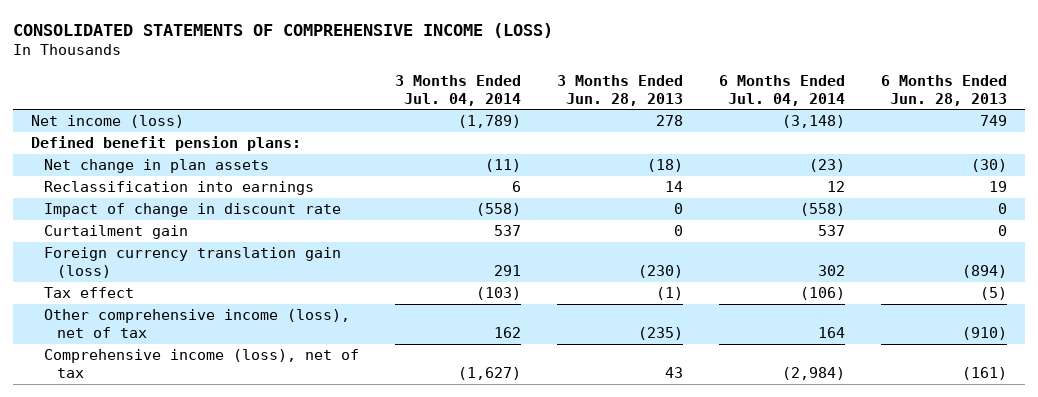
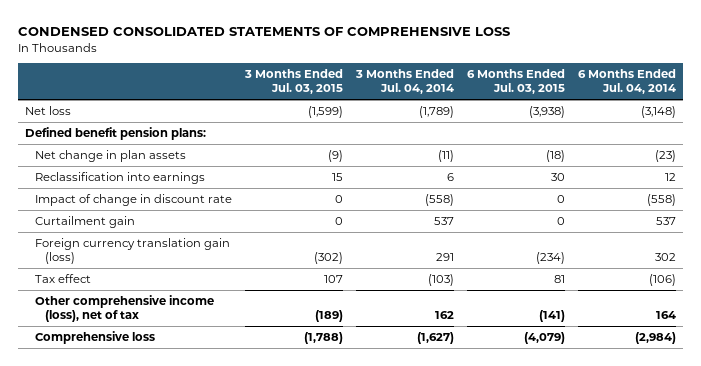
[13,22,554,38] CONSOLIDATED STATEMENTS OF COMPREHENSIVE INCOME (LOSS) -> [18,27,511,37] CONDENSED CONSOLIDATED STATEMENTS OF COMPREHENSIVE LOSS
[557,74,684,106] 3 Months Ended Jun. 28, 2013 -> none
[881,74,1008,106] 6 Months Ended Jun. 28, 2013 -> none
none -> [243,68,343,95] 3 Months Ended Jul. 03, 2015
none -> [467,68,566,95] 6 Months Ended Jul. 03, 2015
[31,115,185,129] Net income (loss) -> [24,105,71,115] Net loss
[44,349,360,379] Comprehensive income (loss), net of tax -> [34,330,155,344] Comprehensive loss

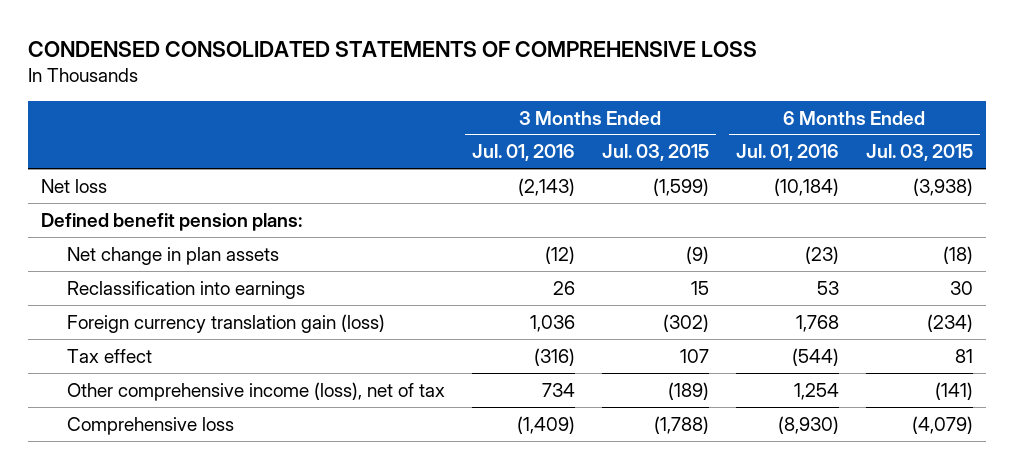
[355,68,455,95] 3 Months Ended Jul. 04, 2014 -> none
[578,68,677,95] 6 Months Ended Jul. 04, 2014 -> none
none -> [471,144,575,162] Jul. 01, 2016
none -> [735,144,839,162] Jul. 01, 2016
[34,193,232,206] Impact of change in discount rate -> none
[34,215,135,228] Curtailment gain -> none

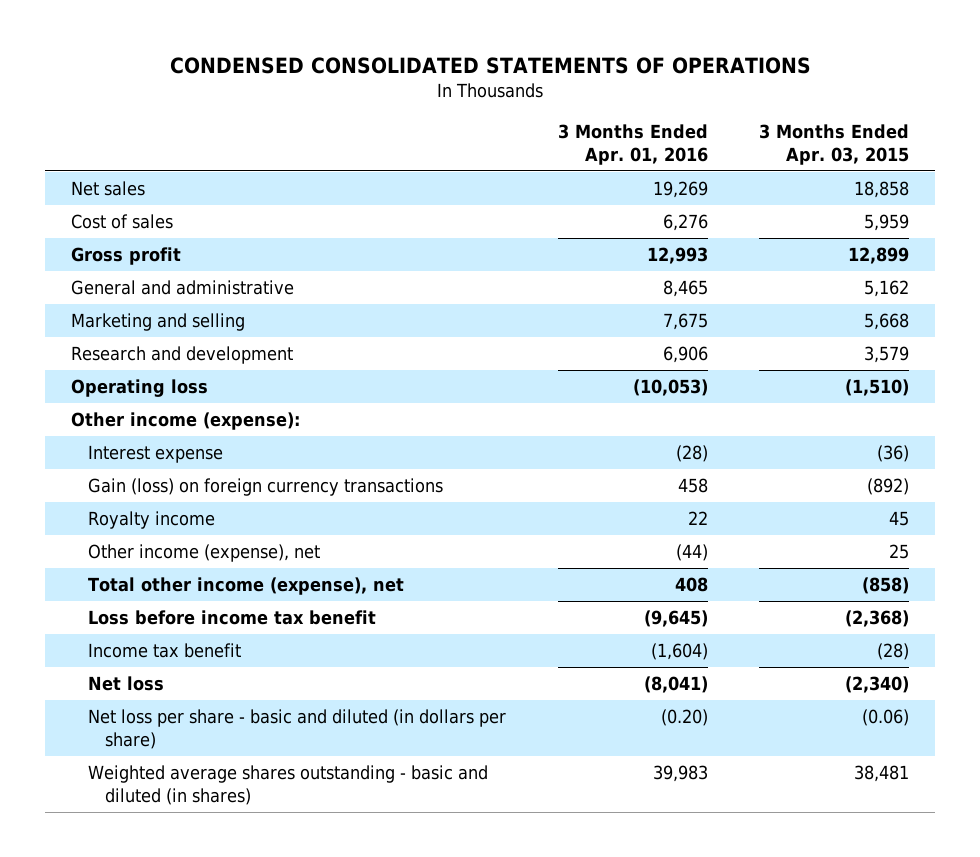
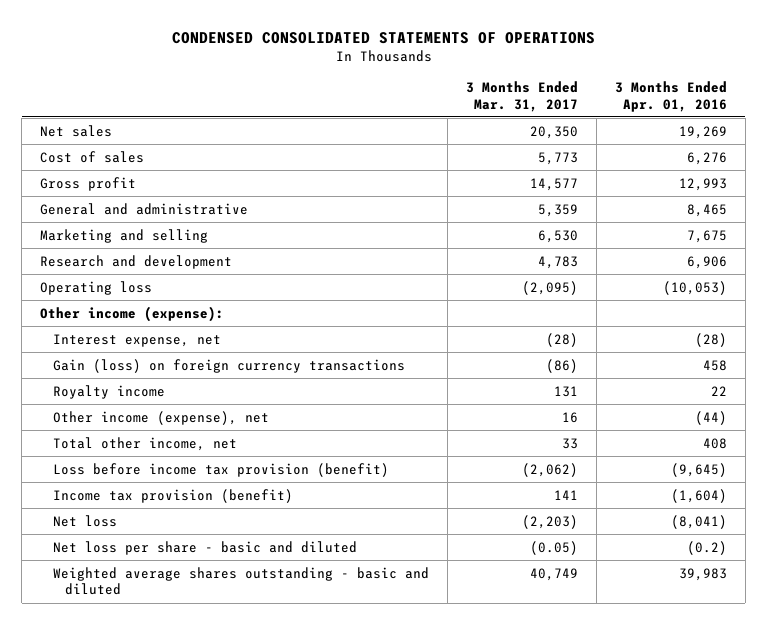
[759,124,910,165] 3 Months Ended Apr. 03, 2015 -> none
none -> [465,80,578,112] 3 Months Ended Mar. 31, 2017
[88,445,224,464] Interest expense -> [52,333,221,347] Interest expense, net
[88,577,405,596] Total other income (expense), net -> [52,436,237,451] Total other income, net
[88,610,377,626] Loss before income tax benefit -> [52,462,389,477] Loss before income tax provision (benefit)
[88,643,242,659] Income tax benefit -> [52,488,293,503] Income tax provision (benefit)
[88,709,507,749] Net loss per share - basic and diluted (in dollars per share) -> [52,540,357,555] Net loss per share - basic and diluted
[660,709,708,727] (0.20) -> [686,540,727,555] (0.2)
[88,765,489,805] Weighted average shares outstanding - basic and diluted (in shares) -> [52,566,429,596] Weighted average shares outstanding - basic and diluted

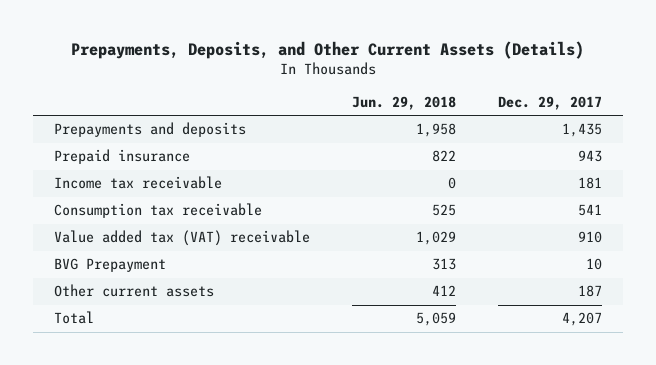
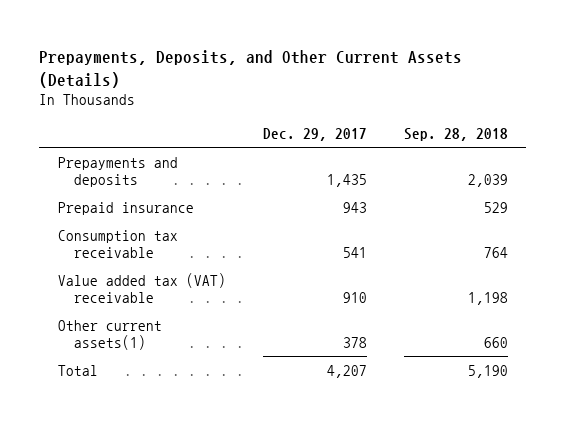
[352,96,457,111] Jun. 29, 2018 -> none
none -> [403,127,508,141] Sep. 28, 2018
[53,176,222,190] Income tax receivable -> none
[53,258,166,273] BVG Prepayment -> none
[53,284,214,298] Other current assets -> [57,319,162,350] Other current assets(1)
[578,285,603,298] 187 -> [342,336,367,348] 378

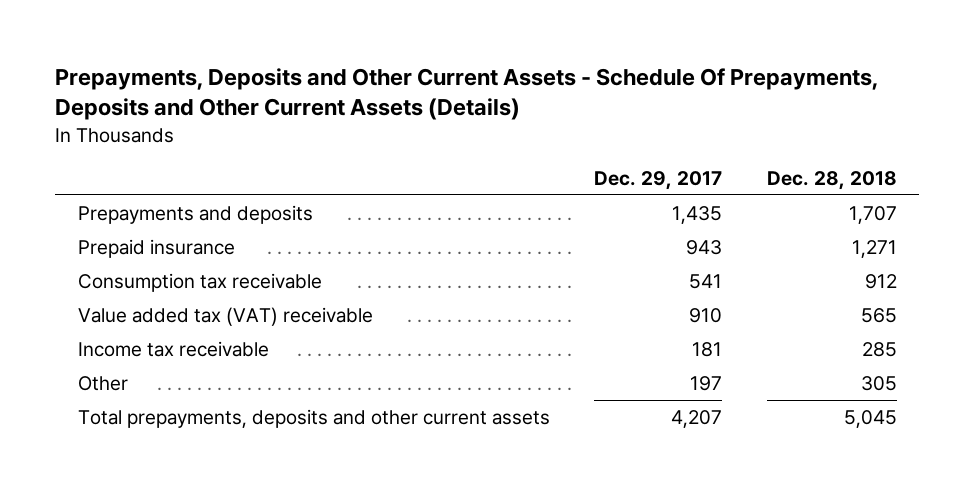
[39,49,463,88] Prepayments, Deposits, and Other Current Assets (Details) -> [55,68,879,121] Prepayments, Deposits and Other Current Assets - Schedule Of Prepayments, Deposits and Other Current Assets (Details)
[403,127,508,141] Sep. 28, 2018 -> none
none -> [766,170,897,190] Dec. 28, 2018
none -> [77,340,269,357] Income tax receivable
[57,319,162,350] Other current assets(1) -> [77,375,128,391] Other
[342,336,367,348] 378 -> [690,375,723,391] 197
[57,364,98,376] Total -> [77,408,550,428] Total prepayments, deposits and other current assets

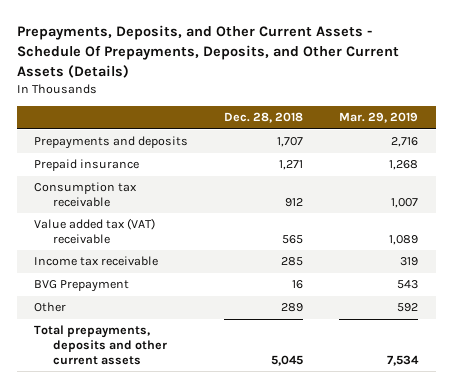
[55,68,879,121] Prepayments, Deposits and Other Current Assets - Schedule Of Prepayments, Deposits and Other Current Assets (Details) -> [16,25,399,79] Prepayments, Deposits, and Other Current Assets - Schedule Of Prepayments, Deposits, and Other Current Assets (Details)
[594,170,723,190] Dec. 29, 2017 -> none
none -> [338,112,418,124] Mar. 29, 2019
none -> [34,280,130,293] BVG Prepayment
[860,375,897,391] 305 -> [281,303,304,313] 289

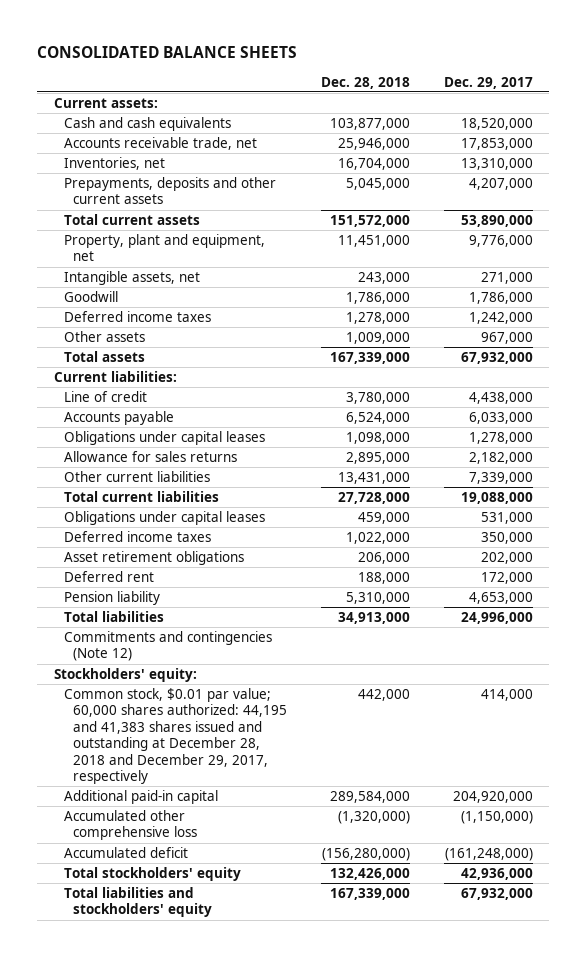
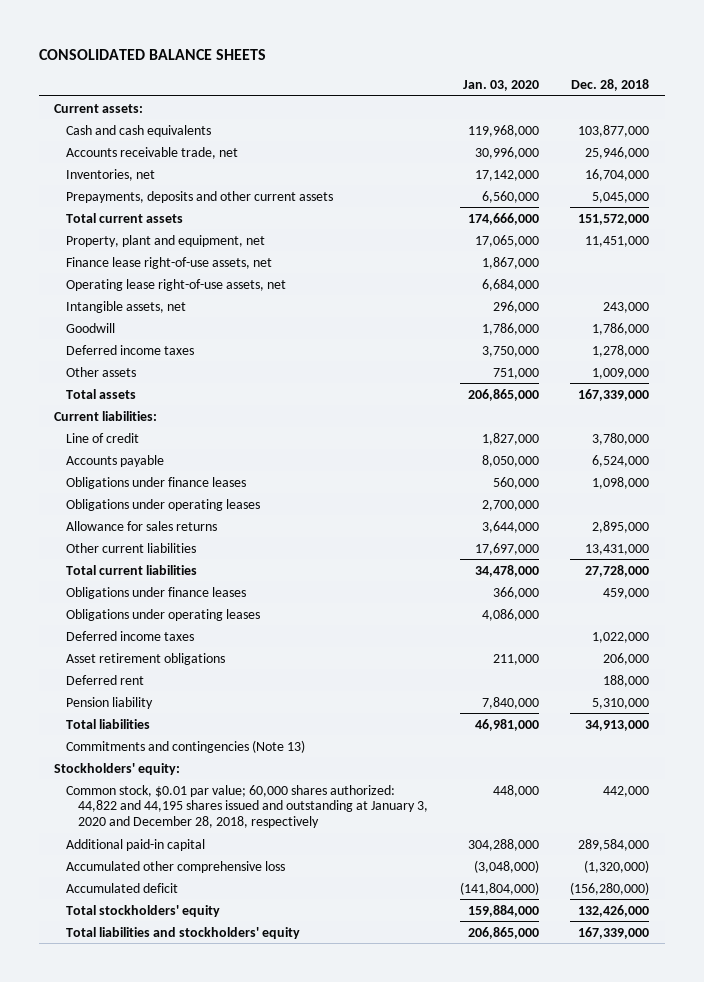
[443,76,533,89] Dec. 29, 2017 -> none
none -> [462,79,539,91] Jan. 03, 2020
none -> [66,256,273,269] Finance lease right-of-use assets, net
none -> [66,278,287,291] Operating lease right-of-use assets, net
[63,430,265,445] Obligations under capital leases -> [66,476,247,489] Obligations under finance leases
none -> [66,498,261,511] Obligations under operating leases
[63,510,265,525] Obligations under capital leases -> [66,586,247,599] Obligations under finance leases
none -> [66,608,261,621] Obligations under operating leases
[63,630,272,662] Commitments and contingencies (Note 12) -> [66,739,306,753] Commitments and contingencies (Note 13)
[63,687,288,785] Common stock, $0.01 par value; 60,000 shares authorized: 44,195 and 41,383 shares issued and outstanding at December 28, 2018 and December 29, 2017, respectively -> [66,784,429,828] Common stock, $0.01 par value; 60,000 shares authorized: 44,822 and 44,195 shares issued and outstanding at January 3, 2020 and December 28, 2018, respectively

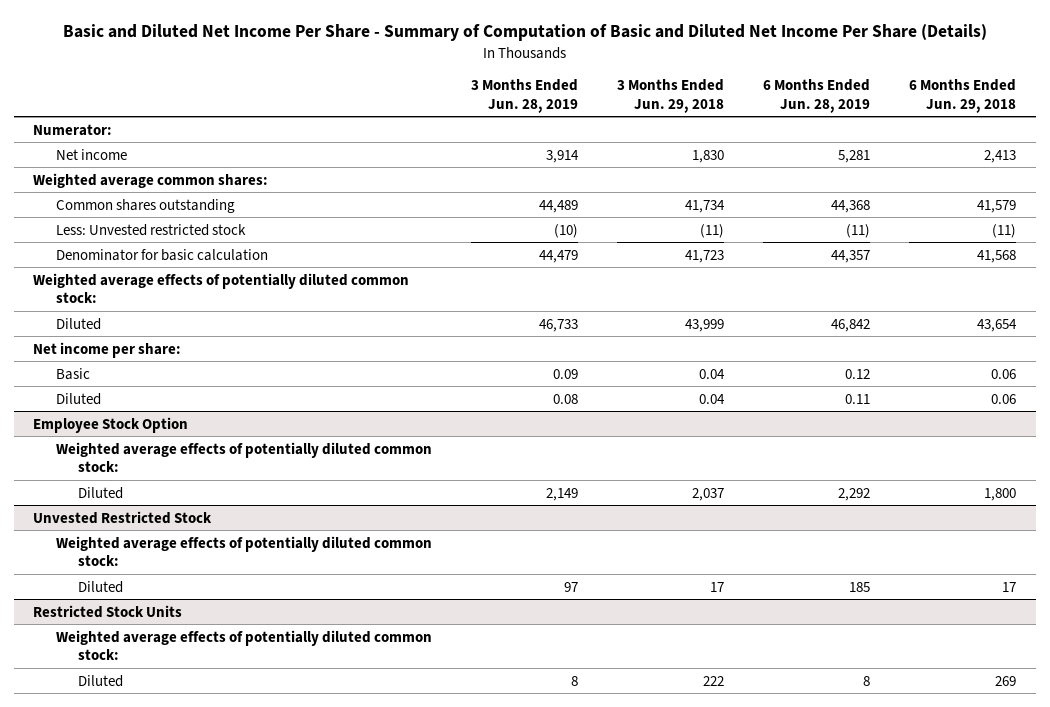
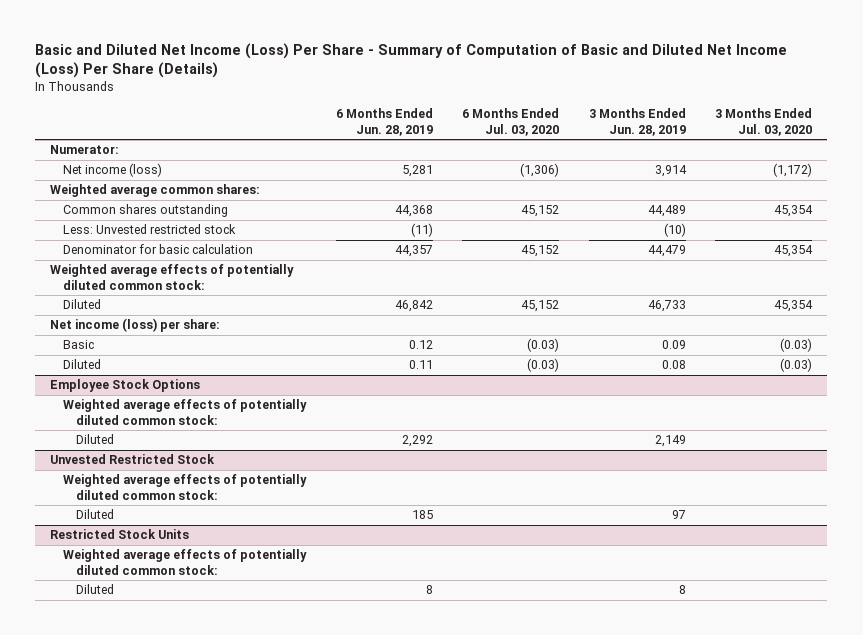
[62,24,987,42] Basic and Diluted Net Income Per Share - Summary of Computation of Basic and Diluted Net Income Per Share (Details) -> [35,42,788,79] Basic and Diluted Net Income (Loss) Per Share - Summary of Computation of Basic and Diluted Net Income (Loss) Per Share (Details)
[616,79,724,113] 3 Months Ended Jun. 29, 2018 -> none
[909,79,1017,113] 6 Months Ended Jun. 29, 2018 -> none
none -> [462,108,560,136] 6 Months Ended Jul. 03, 2020
none -> [715,108,813,136] 3 Months Ended Jul. 03, 2020
[55,148,127,160] Net income -> [63,163,163,178] Net income (loss)
[33,341,182,358] Net income per share: -> [50,318,221,333] Net income (loss) per share:
[33,416,189,433] Employee Stock Option -> [50,379,201,393] Employee Stock Options

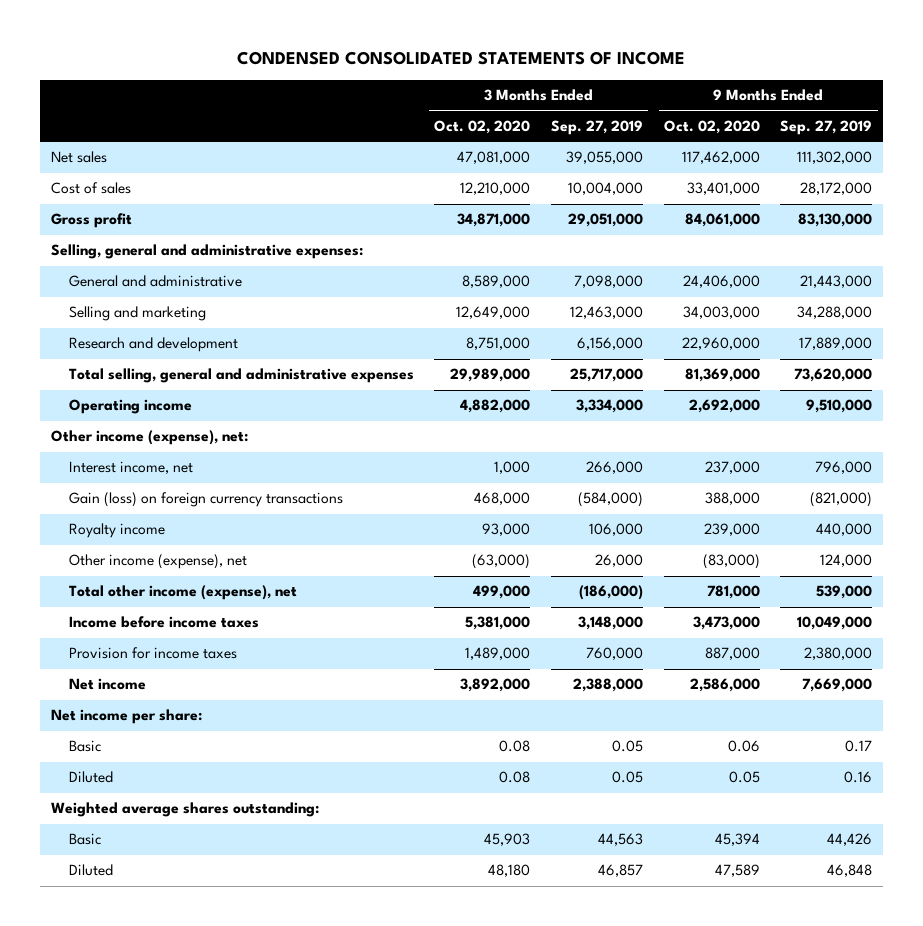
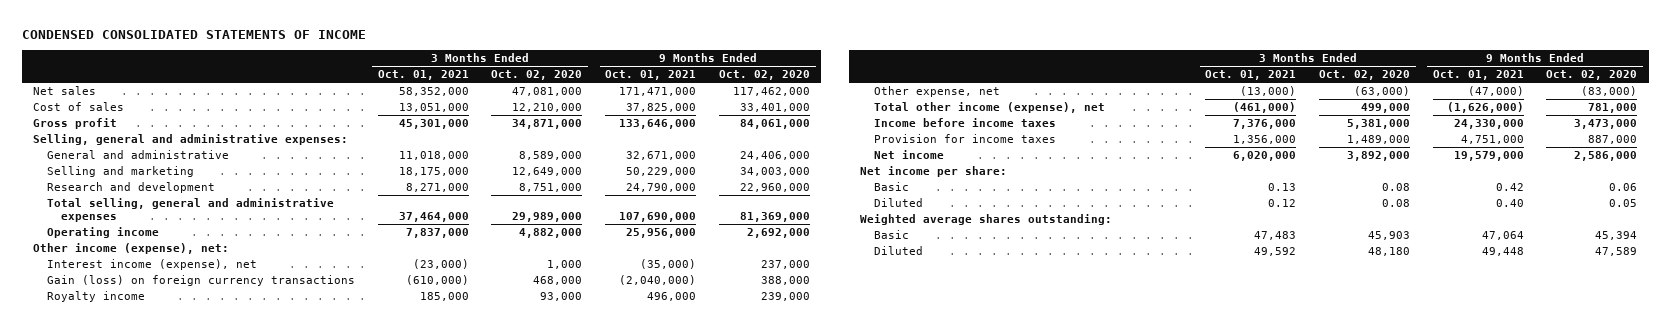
[551,119,644,135] Sep. 27, 2019 -> none
[780,119,873,135] Sep. 27, 2019 -> none
none -> [377,70,469,81] Oct. 01, 2021
none -> [605,70,697,81] Oct. 01, 2021
[68,461,193,475] Interest income, net -> [46,259,257,271] Interest income (expense), net
[68,554,247,570] Other income (expense), net -> [874,86,1001,98] Other expense, net

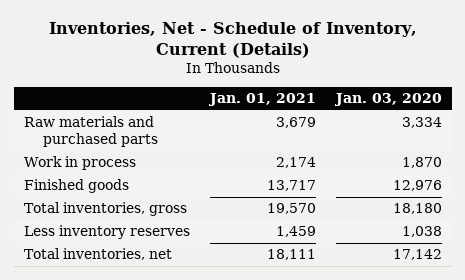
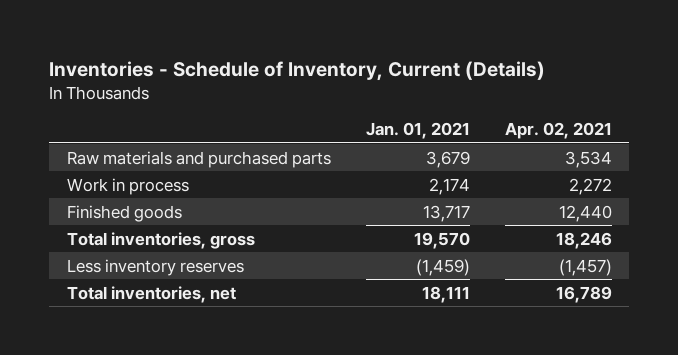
[48,22,417,59] Inventories, Net - Schedule of Inventory, Current (Details) -> [49,60,546,81] Inventories - Schedule of Inventory, Current (Details)
[333,93,442,107] Jan. 03, 2020 -> none
none -> [504,122,612,140] Apr. 02, 2021
[275,226,316,238] 1,459 -> [415,258,470,276] (1,459)

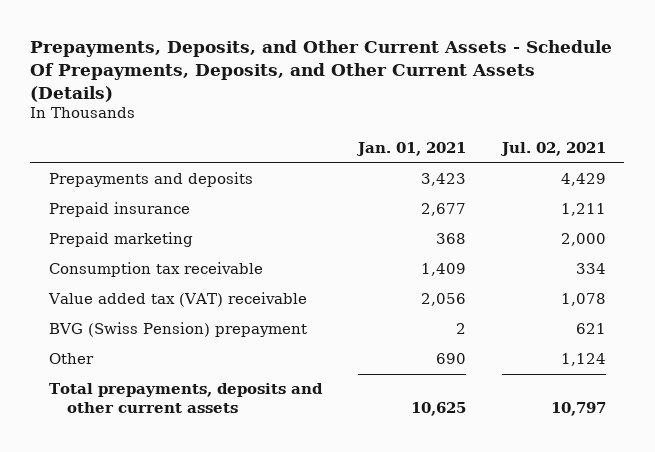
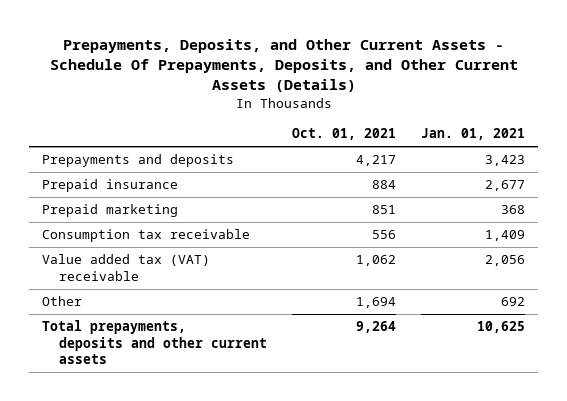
[500,142,607,157] Jul. 02, 2021 -> none
none -> [291,127,396,140] Oct. 01, 2021
[48,322,307,338] BVG (Swiss Pension) prepayment -> none
[435,353,466,365] 690 -> [501,297,526,307] 692

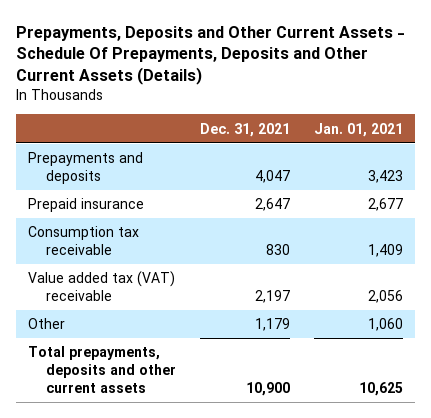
[49,38,518,92] Prepayments, Deposits, and Other Current Assets - Schedule Of Prepayments, Deposits, and Other Current Assets (Details) -> [15,25,405,86] Prepayments, Deposits and Other Current Assets - Schedule Of Prepayments, Deposits and Other Current Assets (Details)
[291,127,396,140] Oct. 01, 2021 -> none
none -> [200,122,291,137] Dec. 31, 2021
[41,204,178,218] Prepaid marketing -> none
[501,297,526,307] 692 -> [368,318,404,332] 1,060

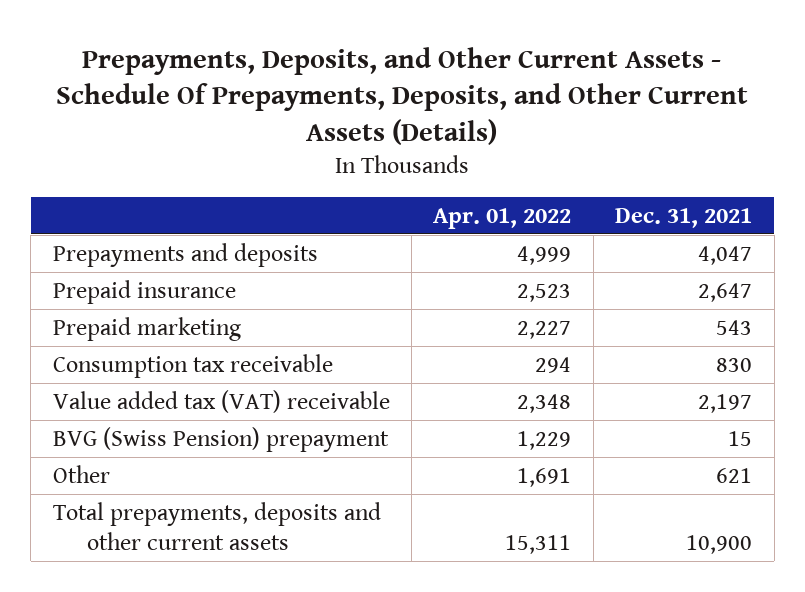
[15,25,405,86] Prepayments, Deposits and Other Current Assets - Schedule Of Prepayments, Deposits and Other Current Assets (Details) -> [56,46,749,146] Prepayments, Deposits, and Other Current Assets - Schedule Of Prepayments, Deposits, and Other Current Assets (Details)
[314,122,404,137] Jan. 01, 2021 -> none
none -> [433,207,572,229] Apr. 01, 2022
none -> [52,316,241,341] Prepaid marketing
none -> [52,426,389,452] BVG (Swiss Pension) prepayment
[255,318,291,332] 1,179 -> [716,467,753,483] 621

